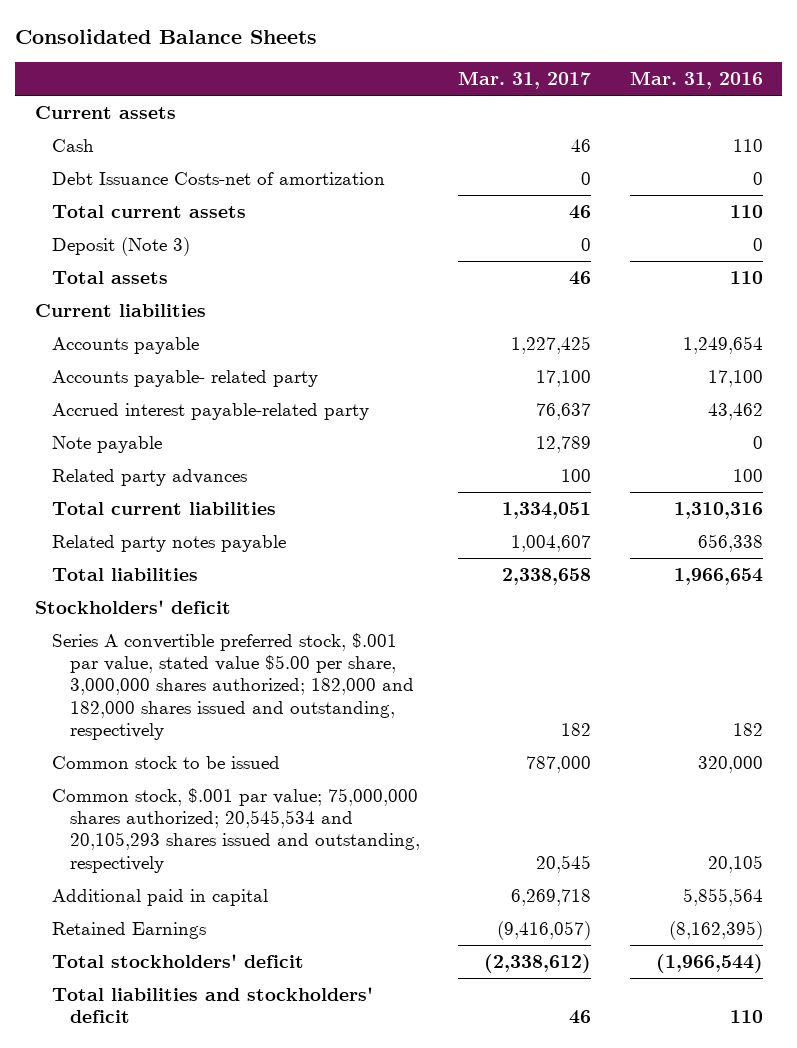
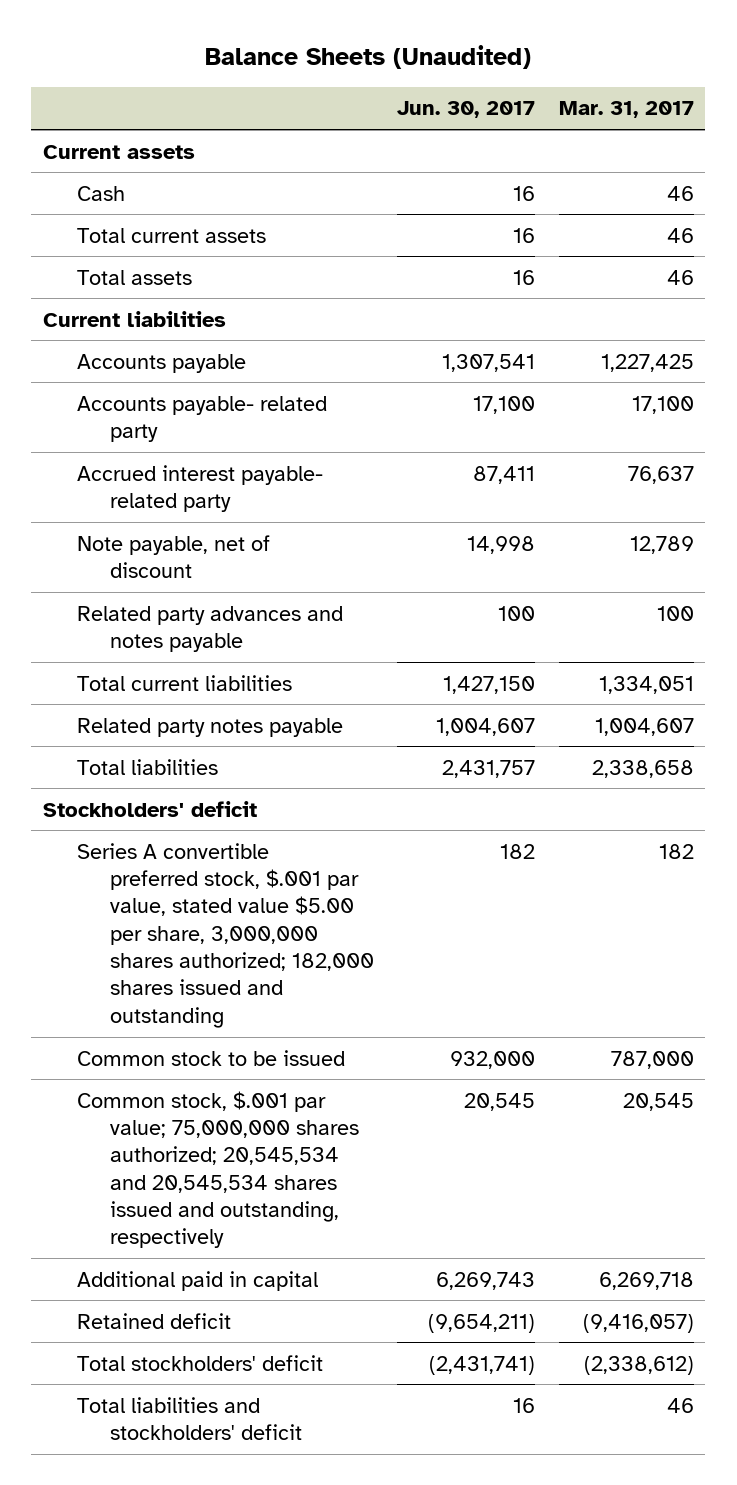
[15,28,318,44] Consolidated Balance Sheets -> [205,44,532,69] Balance Sheets (Unaudited)
[629,70,763,89] Mar. 31, 2016 -> none
none -> [397,101,536,119] Jun. 30, 2017
[52,171,386,185] Debt Issuance Costs-net of amortization -> none
[52,236,191,256] Deposit (Note 3) -> none
[52,402,370,420] Accrued interest payable-related party -> [76,464,323,512] Accrued interest payable- related party
[52,435,163,453] Note payable -> [76,534,270,578] Note payable, net of discount
[52,468,248,486] Related party advances -> [76,605,343,652] Related party advances and notes payable
[52,632,414,740] Series A convertible preferred stock, $.001 par value, stated value $5.00 per share, 3,000,000 shares authorized; 182,000 and 182,000 shares issued and outstanding, respectively -> [76,842,375,1028] Series A convertible preferred stock, $.001 par value, stated value $5.00 per share, 3,000,000 shares authorized; 182,000 shares issued and outstanding
[52,787,420,873] Common stock, $.001 par value; 75,000,000 shares authorized; 20,545,534 and 20,105,293 shares issued and outstanding, respectively -> [76,1090,360,1249] Common stock, $.001 par value; 75,000,000 shares authorized; 20,545,534 and 20,545,534 shares issued and outstanding, respectively
[52,921,207,939] Retained Earnings -> [76,1312,231,1329] Retained deficit

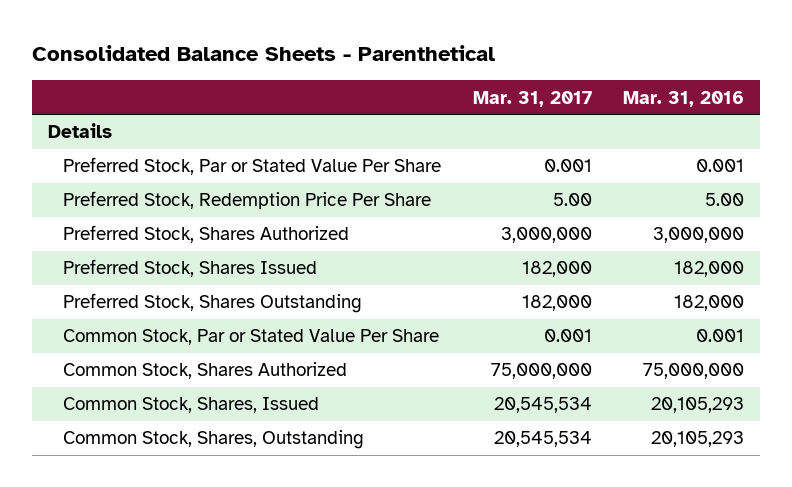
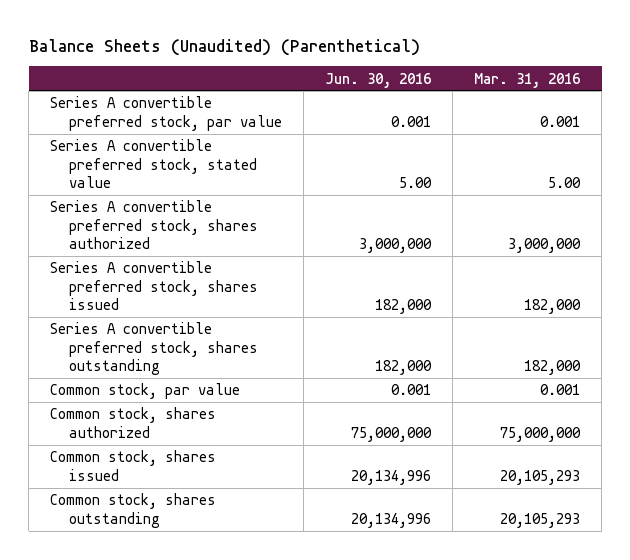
[31,45,495,62] Consolidated Balance Sheets - Parenthetical -> [28,38,420,56] Balance Sheets (Unaudited) (Parenthetical)
[472,90,592,107] Mar. 31, 2017 -> none
none -> [324,72,431,88] Jun. 30, 2016
[47,123,112,139] Details -> none
[63,191,432,210] Preferred Stock, Redemption Price Per Share -> none
[63,157,442,176] Preferred Stock, Par or Stated Value Per Share -> [50,96,282,131] Series A convertible preferred stock, par value
none -> [50,139,257,189] Series A convertible preferred stock, stated value
[63,225,350,244] Preferred Stock, Shares Authorized -> [50,200,258,250] Series A convertible preferred stock, shares authorized
[63,259,318,278] Preferred Stock, Shares Issued -> [50,261,258,311] Series A convertible preferred stock, shares issued
[63,293,363,314] Preferred Stock, Shares Outstanding -> [50,322,258,376] Series A convertible preferred stock, shares outstanding
[63,329,440,346] Common Stock, Par or Stated Value Per Share -> [50,383,241,400] Common stock, par value
[63,362,348,380] Common Stock, Shares Authorized -> [50,407,217,438] Common stock, shares authorized
[63,397,320,414] Common Stock, Shares, Issued -> [50,450,217,481] Common stock, shares issued
[63,430,365,450] Common Stock, Shares, Outstanding -> [50,493,217,528] Common stock, shares outstanding

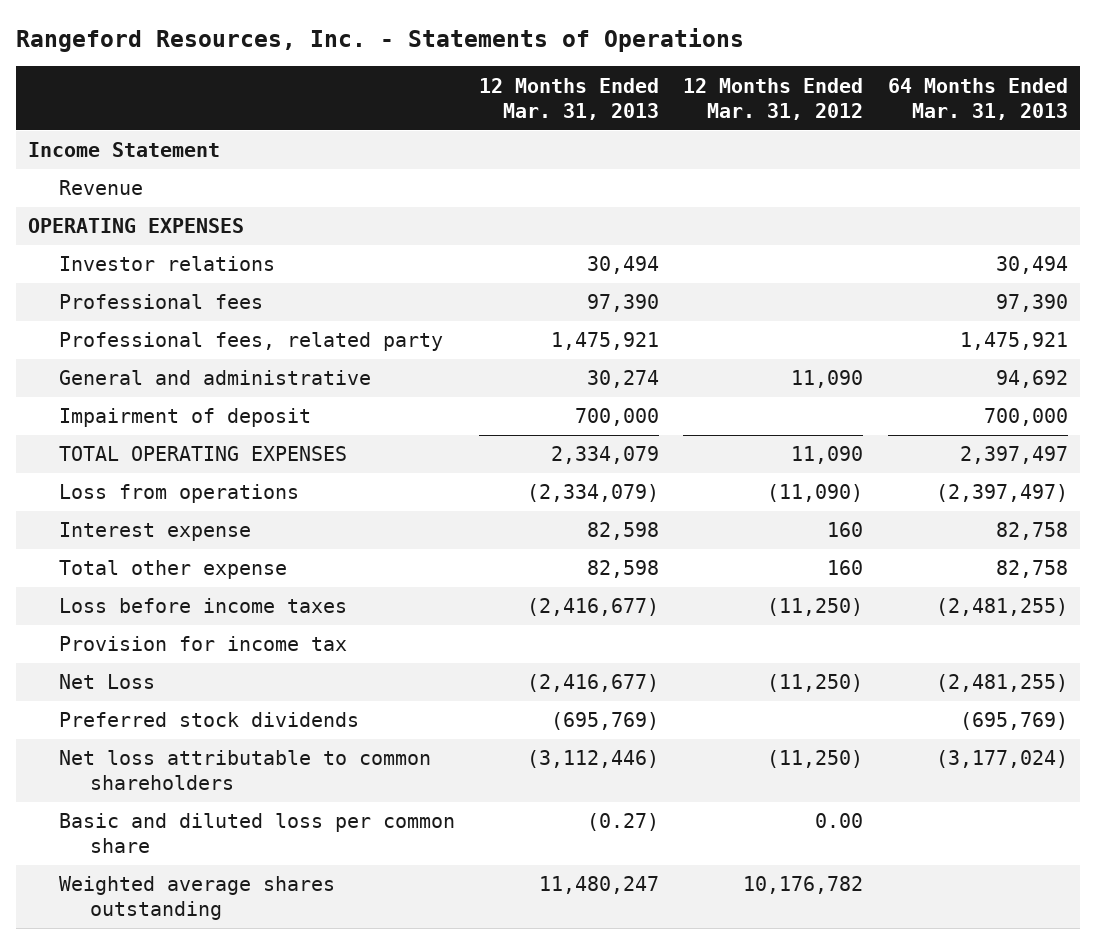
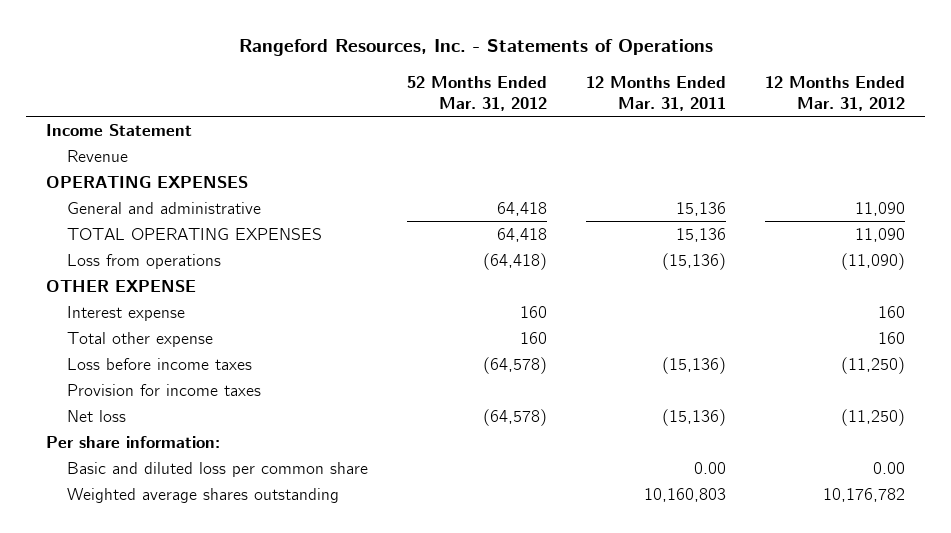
[479,77,660,120] 12 Months Ended Mar. 31, 2013 -> none
[887,77,1068,120] 64 Months Ended Mar. 31, 2013 -> none
none -> [407,75,548,112] 52 Months Ended Mar. 31, 2012
none -> [586,75,727,112] 12 Months Ended Mar. 31, 2011
[59,256,276,272] Investor relations -> none
[59,294,264,310] Professional fees -> none
[59,332,444,352] Professional fees, related party -> none
[59,408,312,428] Impairment of deposit -> none
none -> [46,279,197,292] OTHER EXPENSE
[59,712,360,728] Preferred stock dividends -> none
[59,750,432,791] Net loss attributable to common shareholders -> none
[59,636,348,652] Provision for income tax -> [66,383,261,396] Provision for income taxes
[59,674,156,690] Net Loss -> [66,409,126,422] Net loss
none -> [46,435,221,448] Per share information:

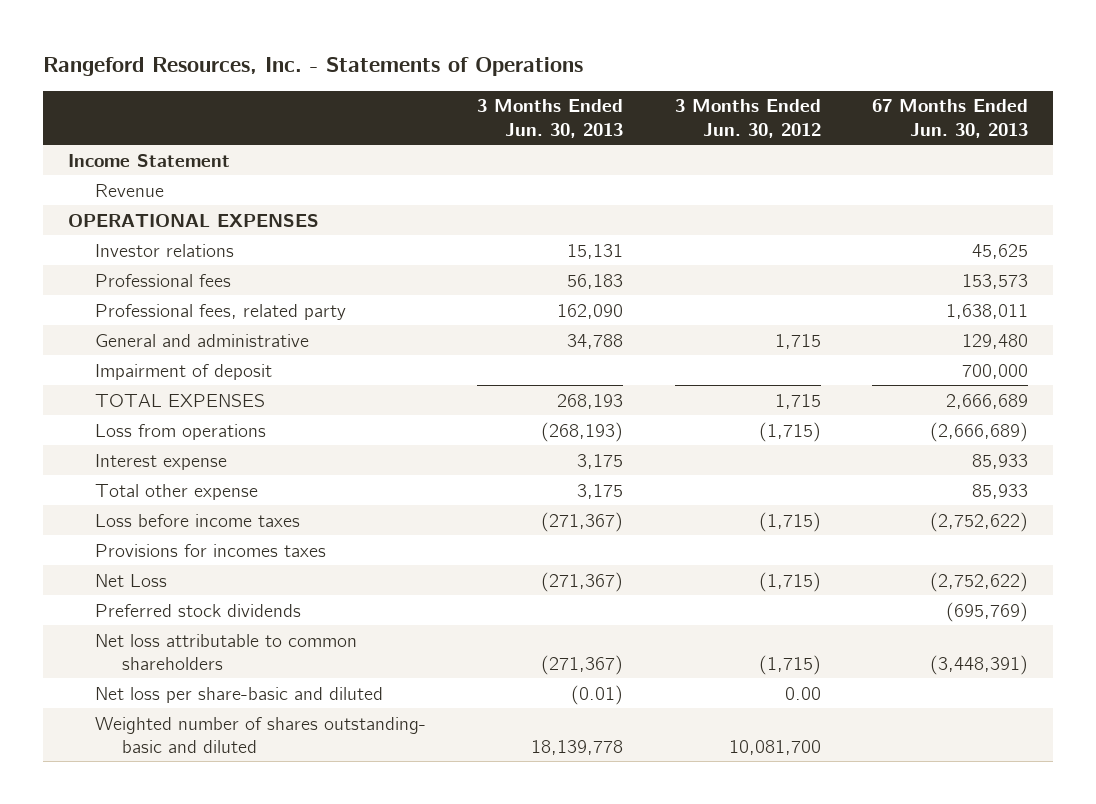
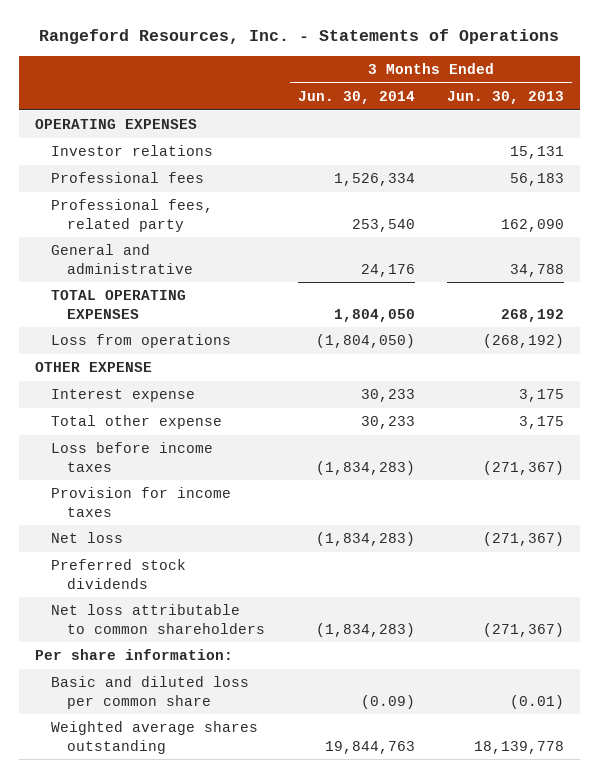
[674,99,821,138] 3 Months Ended Jun. 30, 2012 -> none
[871,99,1028,138] 67 Months Ended Jun. 30, 2013 -> none
none -> [297,90,415,104] Jun. 30, 2014
[68,153,231,167] Income Statement -> none
[95,183,165,197] Revenue -> none
[68,213,320,227] OPERATIONAL EXPENSES -> [34,119,197,130] OPERATING EXPENSES
[95,363,273,380] Impairment of deposit -> none
[95,393,266,407] TOTAL EXPENSES -> [51,290,187,319] TOTAL OPERATING EXPENSES
[557,393,624,409] 268,193 -> [500,308,564,322] 268,192
[541,421,624,442] (268,193) -> [482,334,564,349] (268,192)
none -> [34,362,152,373] OTHER EXPENSE
[95,543,327,557] Provisions for incomes taxes -> [51,487,232,517] Provision for income taxes
[95,573,168,587] Net Loss -> [51,532,124,544] Net loss
none -> [34,649,233,661] Per share information:
[95,686,384,703] Net loss per share-basic and diluted -> [51,676,250,709] Basic and diluted loss per common share
[95,716,427,753] Weighted number of shares outstanding- basic and diluted -> [51,721,259,754] Weighted average shares outstanding

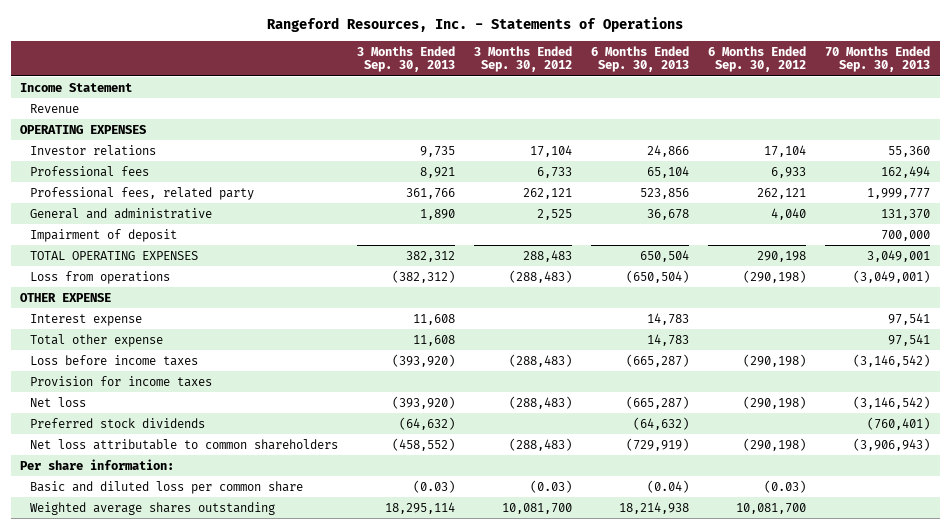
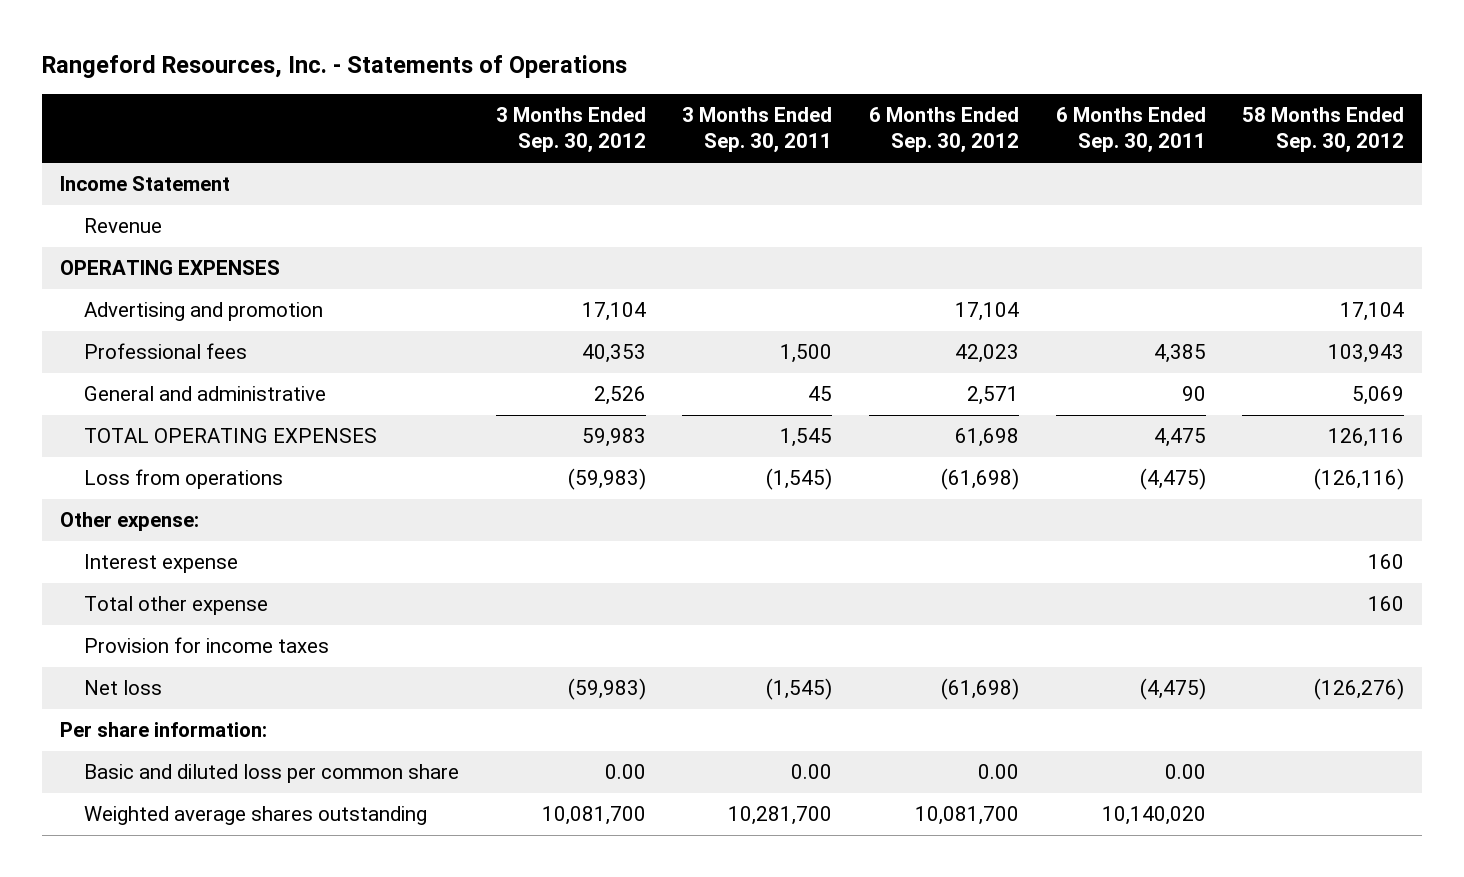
[357,45,456,73] 3 Months Ended Sep. 30, 2013 -> none
[591,45,690,73] 6 Months Ended Sep. 30, 2013 -> none
[825,45,931,73] 70 Months Ended Sep. 30, 2013 -> none
none -> [682,107,833,154] 3 Months Ended Sep. 30, 2011
none -> [1055,107,1206,154] 6 Months Ended Sep. 30, 2011
none -> [1242,107,1405,154] 58 Months Ended Sep. 30, 2012
[30,186,255,200] Professional fees, related party -> none
[30,228,178,242] Impairment of deposit -> none
[30,144,157,156] Investor relations -> [84,302,324,322] Advertising and promotion
[537,166,573,178] 6,733 -> [581,344,646,364] 40,353
[771,166,807,178] 6,933 -> [954,344,1019,364] 42,023
[537,208,573,220] 2,525 -> [593,386,646,406] 2,526
[771,207,807,220] 4,040 -> [966,386,1019,406] 2,571
[523,249,573,262] 288,483 -> [581,428,646,448] 59,983
[757,250,807,262] 290,198 -> [954,428,1019,448] 61,698
[509,269,573,283] (288,483) -> [567,468,646,491] (59,983)
[743,269,807,283] (290,198) -> [940,468,1019,491] (61,698)
[20,292,112,302] OTHER EXPENSE -> [60,512,200,532] Other expense:
[30,354,199,366] Loss before income taxes -> none
[30,417,206,428] Preferred stock dividends -> none
[30,438,339,450] Net loss attributable to common shareholders -> none
[509,395,573,409] (288,483) -> [567,678,646,701] (59,983)
[743,395,807,409] (290,198) -> [940,678,1019,701] (61,698)
[530,479,573,493] (0.03) -> [604,764,646,780] 0.00
[764,479,807,493] (0.03) -> [977,764,1019,780] 0.00

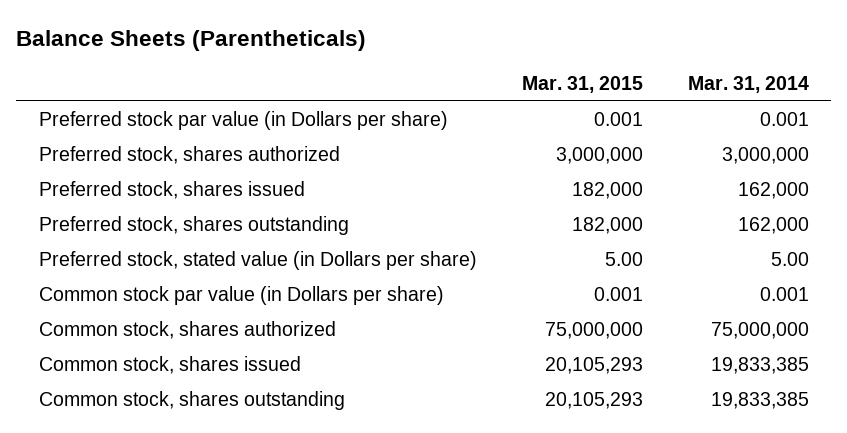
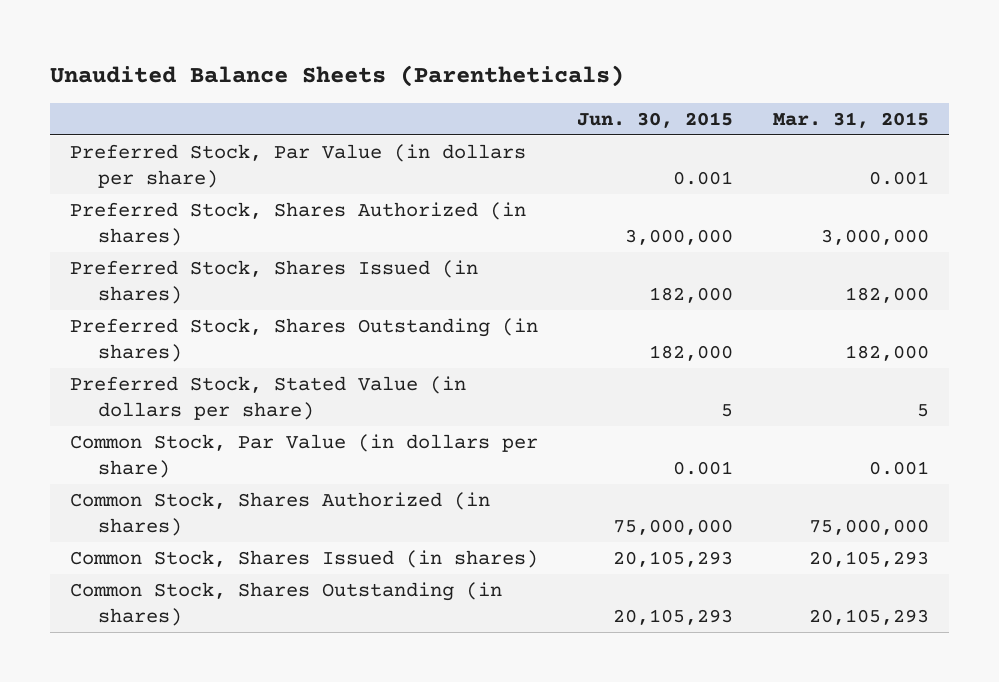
[16,30,367,52] Balance Sheets (Parentheticals) -> [50,65,625,88] Unaudited Balance Sheets (Parentheticals)
[687,76,809,94] Mar. 31, 2014 -> none
none -> [577,111,734,128] Jun. 30, 2015
[38,111,448,131] Preferred stock par value (in Dollars per share) -> [69,143,526,189] Preferred Stock, Par Value (in dollars per share)
[38,146,340,165] Preferred stock, shares authorized -> [69,201,526,247] Preferred Stock, Shares Authorized (in shares)
[38,181,305,200] Preferred stock, shares issued -> [69,259,478,305] Preferred Stock, Shares Issued (in shares)
[38,216,349,236] Preferred stock, shares outstanding -> [69,317,538,363] Preferred Stock, Shares Outstanding (in shares)
[38,251,477,271] Preferred stock, stated value (in Dollars per share) -> [69,375,466,421] Preferred Stock, Stated Value (in dollars per share)
[604,252,643,267] 5.00 -> [916,404,929,418] 5
[38,286,444,306] Common stock par value (in Dollars per share) -> [69,433,538,479] Common Stock, Par Value (in dollars per share)
[38,321,336,340] Common stock, shares authorized -> [69,491,490,537] Common Stock, Shares Authorized (in shares)
[38,356,301,375] Common stock, shares issued -> [69,549,538,568] Common Stock, Shares Issued (in shares)
[38,391,345,411] Common stock, shares outstanding -> [69,581,502,627] Common Stock, Shares Outstanding (in shares)

